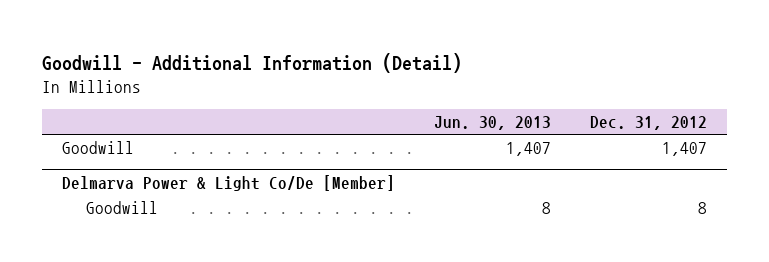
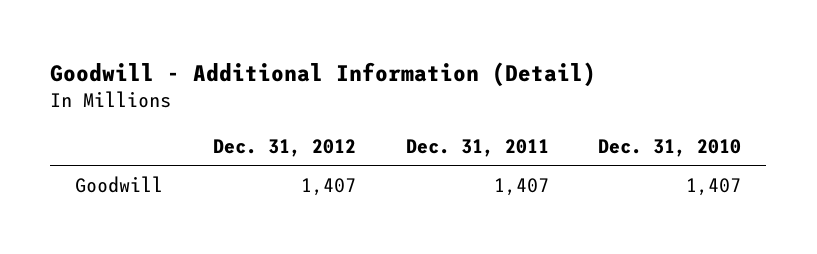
[433,116,551,131] Jun. 30, 2013 -> none
none -> [405,139,549,158] Dec. 31, 2011
none -> [598,139,742,158] Dec. 31, 2010
[61,175,395,192] Delmarva Power & Light Co/De [Member] -> none
[85,201,158,215] Goodwill -> none

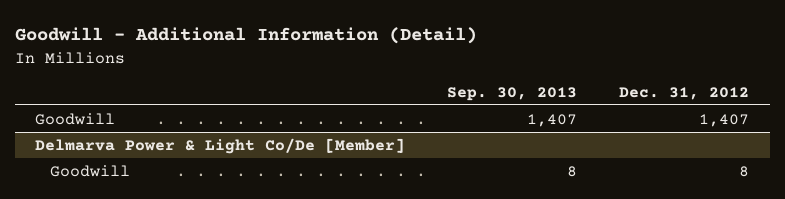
[405,139,549,158] Dec. 31, 2011 -> none
[598,139,742,158] Dec. 31, 2010 -> none
none -> [447,86,578,101] Sep. 30, 2013
none -> [35,137,406,154] Delmarva Power & Light Co/De [Member]
none -> [49,164,130,177] Goodwill

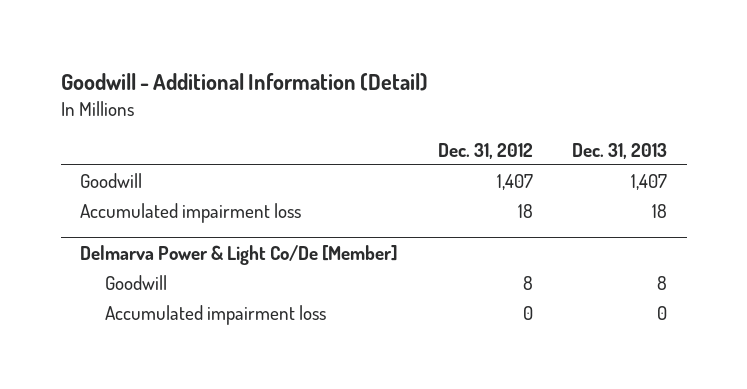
[447,86,578,101] Sep. 30, 2013 -> none
none -> [571,142,667,159] Dec. 31, 2013
none -> [80,202,302,223] Accumulated impairment loss
none -> [104,304,326,325] Accumulated impairment loss

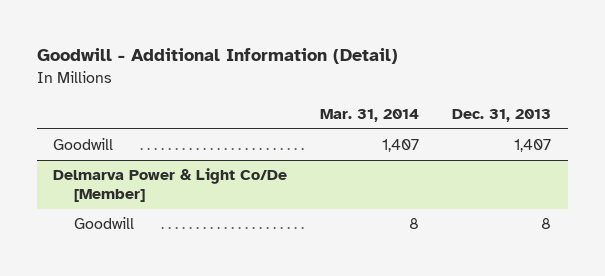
[437,142,533,159] Dec. 31, 2012 -> none
none -> [320,108,420,122] Mar. 31, 2014
[80,202,302,223] Accumulated impairment loss -> none
[104,304,326,325] Accumulated impairment loss -> none

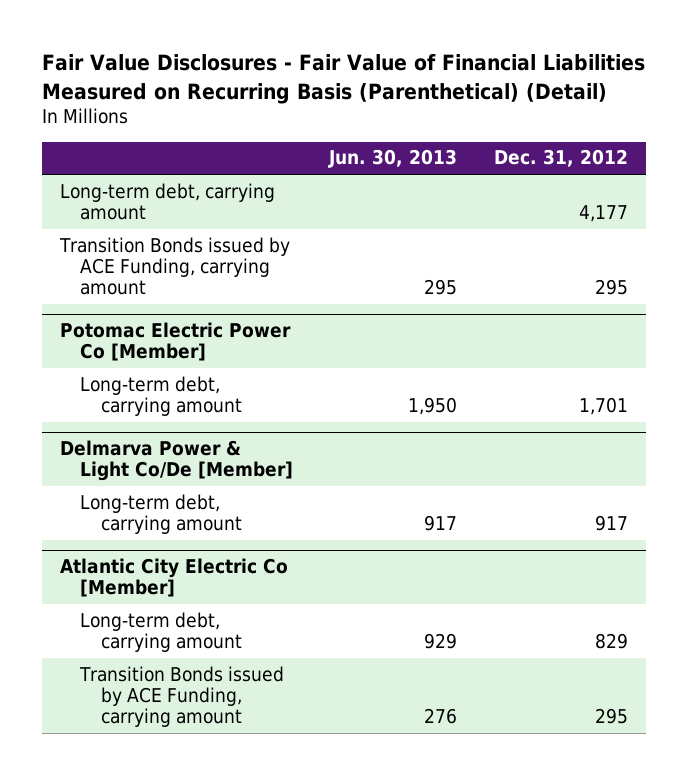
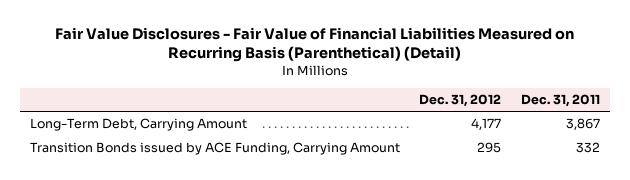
[328,149,458,169] Jun. 30, 2013 -> none
none -> [521,93,601,107] Dec. 31, 2011
[59,322,291,362] Potomac Electric Power Co [Member] -> none
[80,375,242,416] Long-term debt, carrying amount -> none
[59,440,294,482] Delmarva Power & Light Co/De [Member] -> none
[80,493,242,534] Long-term debt, carrying amount -> none
[59,558,288,598] Atlantic City Electric Co [Member] -> none
[80,611,242,652] Long-term debt, carrying amount -> none
[79,665,285,728] Transition Bonds issued by ACE Funding, carrying amount -> none
[59,182,275,220] Long-term debt, carrying amount -> [29,118,247,132] Long-Term Debt, Carrying Amount
[58,236,290,296] Transition Bonds issued by ACE Funding, carrying amount -> [29,142,400,156] Transition Bonds issued by ACE Funding, Carrying Amount

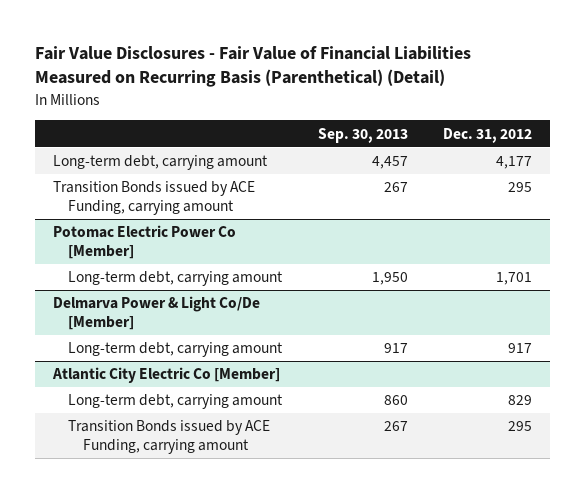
[521,93,601,107] Dec. 31, 2011 -> none
none -> [317,127,408,143] Sep. 30, 2013
[29,118,247,132] Long-Term Debt, Carrying Amount -> [52,155,268,171] Long-term debt, carrying amount
[29,142,400,156] Transition Bonds issued by ACE Funding, Carrying Amount -> [52,181,255,215] Transition Bonds issued by ACE Funding, carrying amount
none -> [52,225,236,259] Potomac Electric Power Co [Member]
none -> [67,271,283,287] Long-term debt, carrying amount
none -> [52,296,260,330] Delmarva Power & Light Co/De [Member]
none -> [67,342,283,358] Long-term debt, carrying amount
none -> [51,367,280,384] Atlantic City Electric Co [Member]
none -> [67,394,283,410] Long-term debt, carrying amount
none -> [67,420,270,454] Transition Bonds issued by ACE Funding, carrying amount

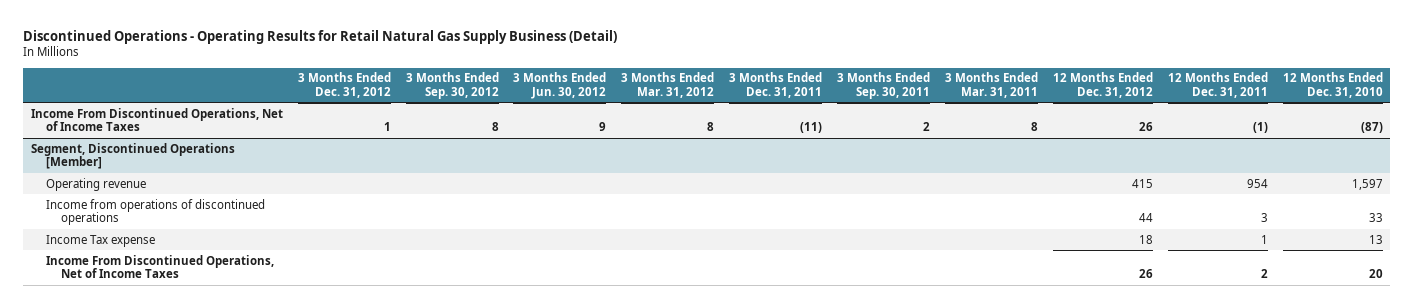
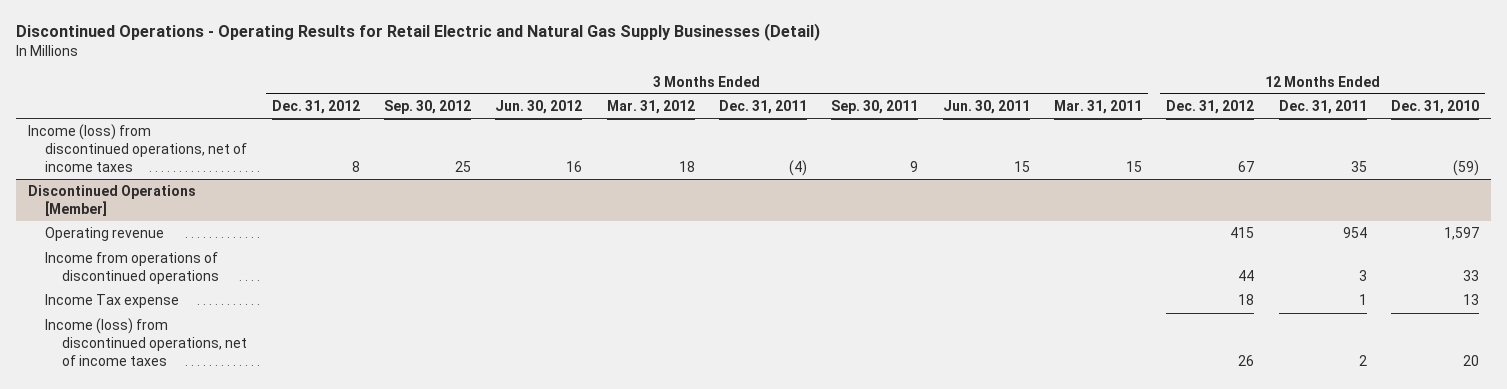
[23,29,618,44] Discontinued Operations - Operating Results for Retail Natural Gas Supply Business (Detail) -> [15,23,820,42] Discontinued Operations - Operating Results for Retail Electric and Natural Gas Supply Businesses (Detail)
none -> [942,100,1030,115] Jun. 30, 2011
[30,107,283,132] Income From Discontinued Operations, Net of Income Taxes -> [27,124,248,172] Income (loss) from discontinued operations, net of income taxes
[383,122,391,132] 1 -> [351,160,360,172] 8
[491,122,499,132] 8 -> [454,160,471,172] 25
[599,122,607,132] 9 -> [566,160,583,172] 16
[707,122,715,132] 8 -> [678,160,695,172] 18
[800,122,823,134] (11) -> [788,159,807,176] (4)
[923,122,931,132] 2 -> [910,160,919,172] 9
[1031,122,1039,132] 8 -> [1125,160,1142,172] 15
[1139,122,1154,132] 26 -> [1238,160,1255,172] 67
[1253,122,1269,134] (1) -> [1350,160,1367,172] 35
[1361,122,1384,134] (87) -> [1452,159,1479,176] (59)
[30,142,235,170] Segment, Discontinued Operations [Member] -> [27,185,196,216] Discontinued Operations [Member]
[45,254,274,279] Income From Discontinued Operations, Net of Income Taxes -> [45,318,248,366] Income (loss) from discontinued operations, net of income taxes

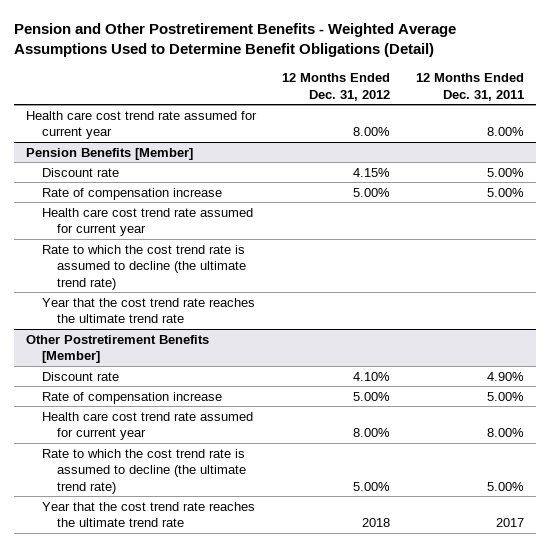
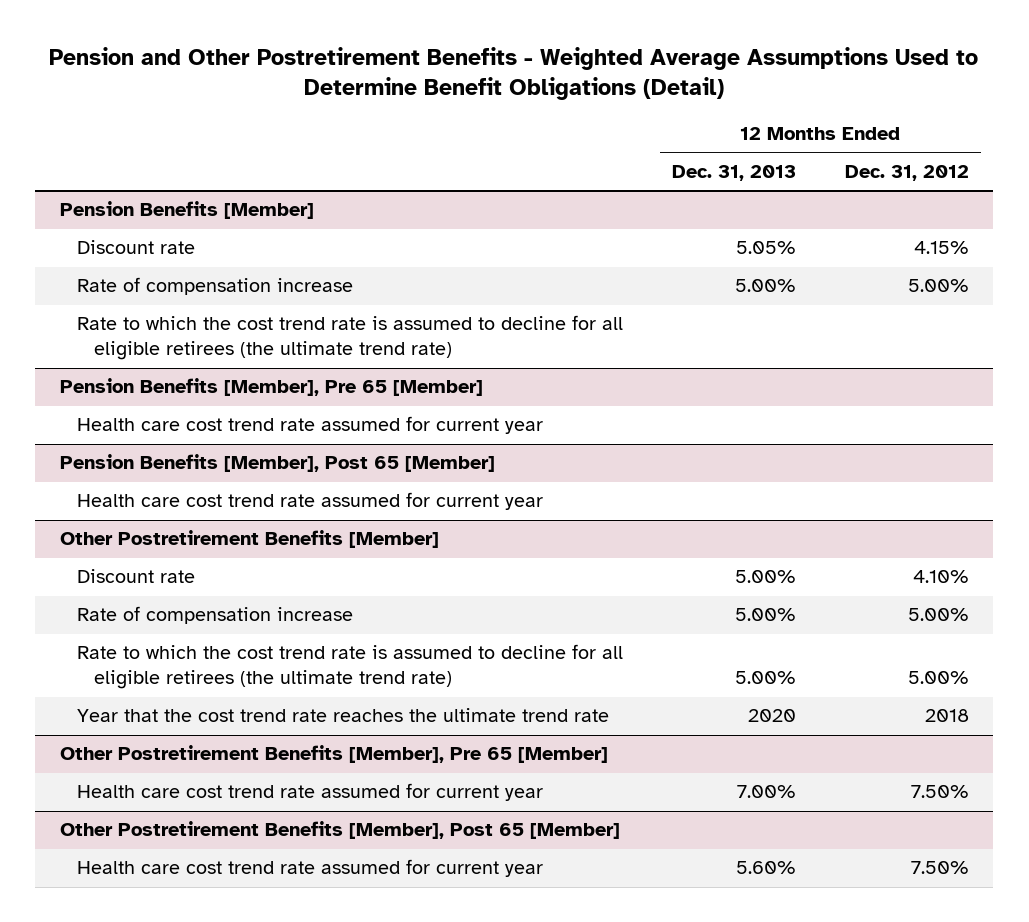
[415,72,524,101] 12 Months Ended Dec. 31, 2011 -> none
none -> [671,164,796,181] Dec. 31, 2013
[26,110,258,140] Health care cost trend rate assumed for current year -> none
none -> [76,315,623,361] Rate to which the cost trend rate is assumed to decline for all eligible retirees (the ultimate trend rate)
none -> [59,378,483,397] Pension Benefits [Member], Pre 65 [Member]
[41,244,247,290] Rate to which the cost trend rate is assumed to decline (the ultimate trend rate) -> none
[41,297,255,324] Year that the cost trend rate reaches the ultimate trend rate -> none
none -> [59,454,495,473] Pension Benefits [Member], Post 65 [Member]
none -> [76,492,543,511] Health care cost trend rate assumed for current year
[41,411,253,441] Health care cost trend rate assumed for current year -> none
[41,448,247,494] Rate to which the cost trend rate is assumed to decline (the ultimate trend rate) -> [76,644,623,690] Rate to which the cost trend rate is assumed to decline for all eligible retirees (the ultimate trend rate)
none -> [59,745,608,764] Other Postretirement Benefits [Member], Pre 65 [Member]
none -> [76,783,543,802] Health care cost trend rate assumed for current year
none -> [59,821,620,840] Other Postretirement Benefits [Member], Post 65 [Member]
none -> [76,859,543,878] Health care cost trend rate assumed for current year

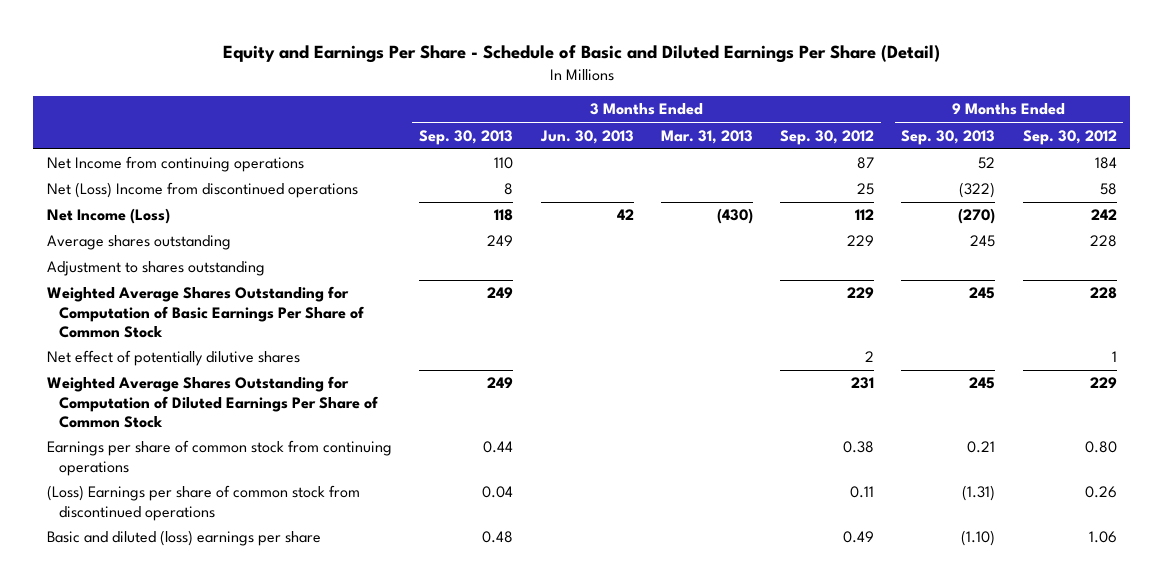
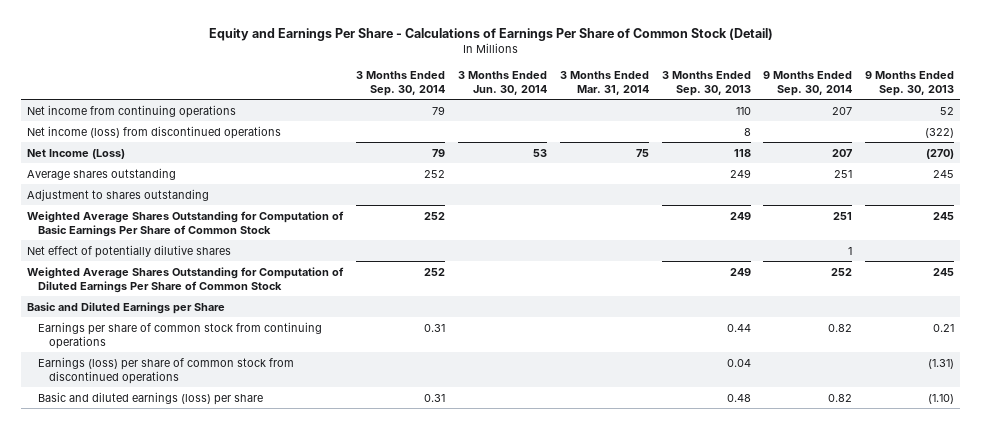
[222,45,940,64] Equity and Earnings Per Share - Schedule of Basic and Diluted Earnings Per Share (Detail) -> [208,28,773,42] Equity and Earnings Per Share - Calculations of Earnings Per Share of Common Stock (Detail)
[539,129,634,144] Jun. 30, 2013 -> none
[660,129,753,144] Mar. 31, 2013 -> none
[780,129,875,145] Sep. 30, 2012 -> none
[1022,129,1117,145] Sep. 30, 2012 -> none
none -> [356,70,446,96] 3 Months Ended Sep. 30, 2014
none -> [457,70,547,95] 3 Months Ended Jun. 30, 2014
none -> [559,70,649,95] 3 Months Ended Mar. 31, 2014
none -> [763,70,853,96] 9 Months Ended Sep. 30, 2014
[46,156,304,173] Net Income from continuing operations -> [27,104,237,118] Net income from continuing operations
[46,182,358,199] Net (Loss) Income from discontinued operations -> [27,125,282,139] Net income (loss) from discontinued operations
none -> [27,301,226,314] Basic and Diluted Earnings per Share
[46,485,360,521] (Loss) Earnings per share of common stock from discontinued operations -> [38,356,295,384] Earnings (loss) per share of common stock from discontinued operations
[46,530,321,547] Basic and diluted (loss) earnings per share -> [38,391,264,405] Basic and diluted earnings (loss) per share

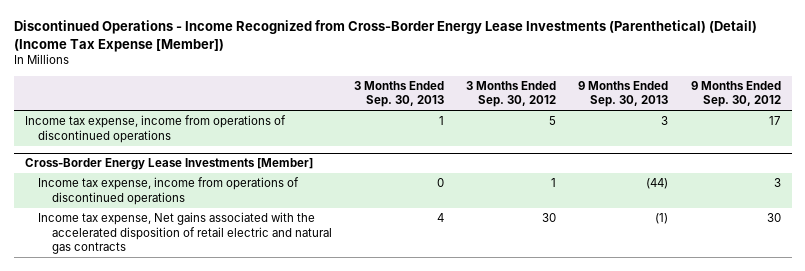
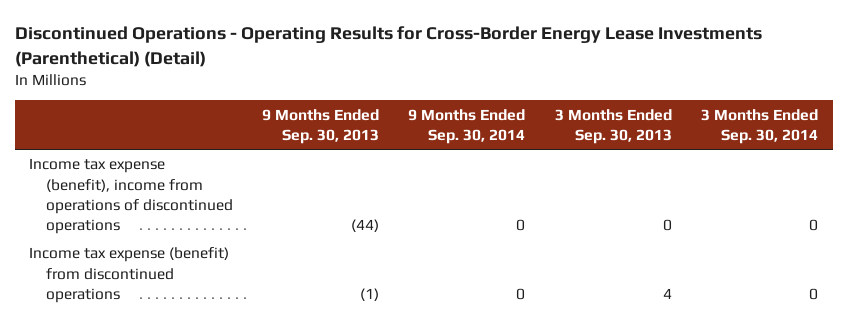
[13,20,757,53] Discontinued Operations - Income Recognized from Cross-Border Energy Lease Investments (Parenthetical) (Detail) (Income Tax Expense [Member]) -> [14,26,762,67] Discontinued Operations - Operating Results for Cross-Border Energy Lease Investments (Parenthetical) (Detail)
[466,81,557,108] 3 Months Ended Sep. 30, 2012 -> none
[690,81,781,108] 9 Months Ended Sep. 30, 2012 -> none
none -> [408,108,526,145] 9 Months Ended Sep. 30, 2014
none -> [701,108,819,145] 3 Months Ended Sep. 30, 2014
[24,158,313,171] Cross-Border Energy Lease Investments [Member] -> none
[38,177,300,205] Income tax expense, income from operations of discontinued operations -> none
[24,115,286,143] Income tax expense, income from operations of discontinued operations -> [29,158,233,235] Income tax expense (benefit), income from operations of discontinued operations
[439,116,445,126] 1 -> [662,219,672,232] 0
[661,116,669,126] 3 -> [351,219,380,233] (44)
[38,212,332,254] Income tax expense, Net gains associated with the accelerated disposition of retail electric and natural gas contracts -> [29,247,230,303] Income tax expense (benefit) from discontinued operations

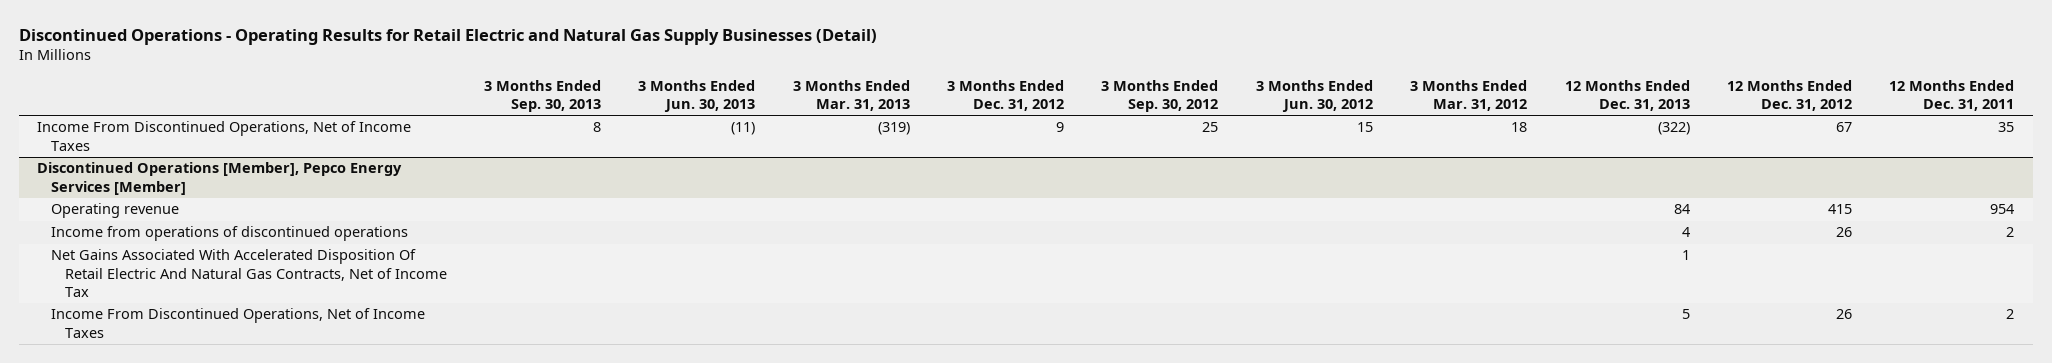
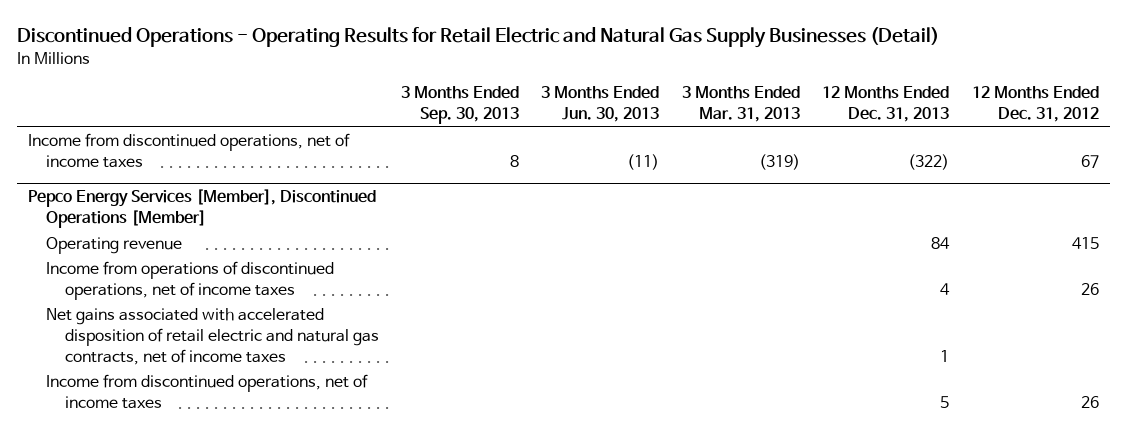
[947,79,1065,112] 3 Months Ended Dec. 31, 2012 -> none
[1101,79,1219,113] 3 Months Ended Sep. 30, 2012 -> none
[1255,79,1373,113] 3 Months Ended Jun. 30, 2012 -> none
[1410,79,1528,112] 3 Months Ended Mar. 31, 2012 -> none
[1889,79,2015,112] 12 Months Ended Dec. 31, 2011 -> none
[37,121,412,151] Income From Discontinued Operations, Net of Income Taxes -> [27,132,350,168] Income from discontinued operations, net of income taxes
[37,162,403,195] Discontinued Operations [Member], Pepco Energy Services [Member] -> [27,189,376,229] Pepco Energy Services [Member], Discontinued Operations [Member]
[50,226,408,242] Income from operations of discontinued operations -> [46,260,335,300] Income from operations of discontinued operations, net of income taxes
[50,249,447,298] Net Gains Associated With Accelerated Disposition Of Retail Electric And Natural Gas Contracts, Net of Income Tax -> [46,307,379,365] Net gains associated with accelerated disposition of retail electric and natural gas contracts, net of income taxes
[50,308,425,338] Income From Discontinued Operations, Net of Income Taxes -> [46,373,369,409] Income from discontinued operations, net of income taxes

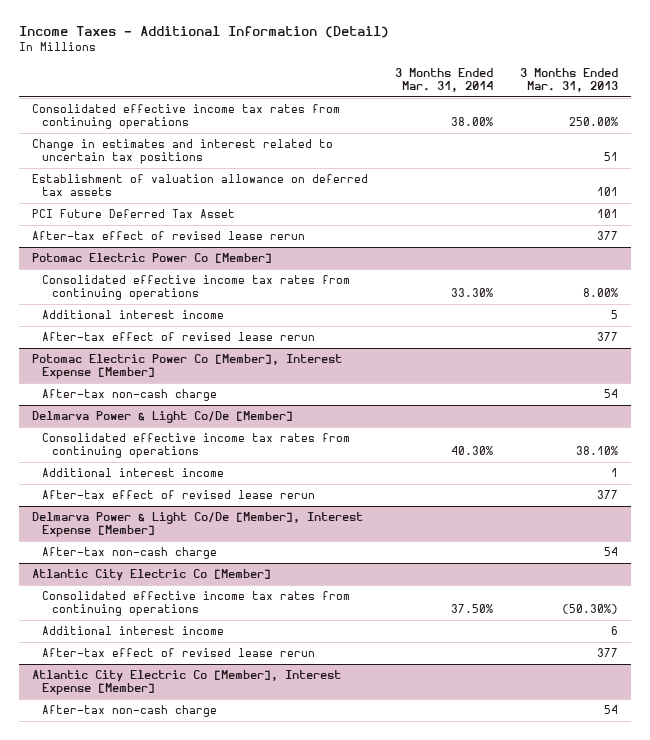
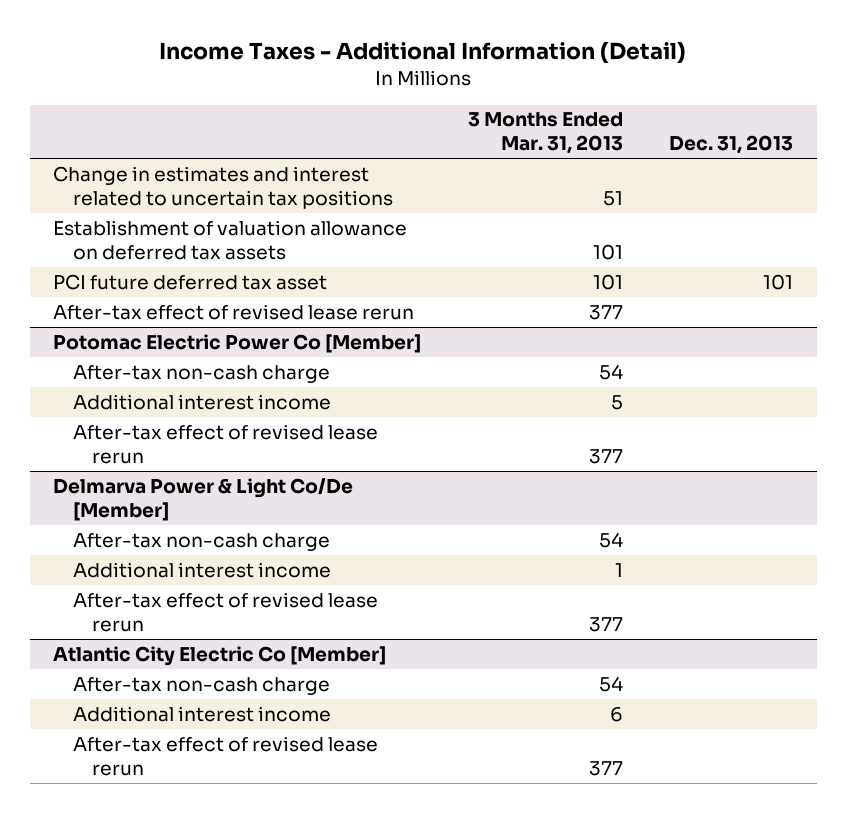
[395,67,494,93] 3 Months Ended Mar. 31, 2014 -> none
none -> [669,135,794,155] Dec. 31, 2013
[32,104,341,130] Consolidated effective income tax rates from continuing operations -> none
[32,209,236,219] PCI Future Deferred Tax Asset -> [53,273,328,290] PCI future deferred tax asset
[42,275,351,301] Consolidated effective income tax rates from continuing operations -> none
none -> [72,364,330,383] After-tax non-cash charge
[32,354,343,380] Potomac Electric Power Co [Member], Interest Expense [Member] -> none
[42,389,218,402] After-tax non-cash charge -> none
[42,433,351,459] Consolidated effective income tax rates from continuing operations -> none
none -> [72,532,330,551] After-tax non-cash charge
[32,512,364,538] Delmarva Power & Light Co/De [Member], Interest Expense [Member] -> none
[42,547,218,560] After-tax non-cash charge -> none
[42,591,351,617] Consolidated effective income tax rates from continuing operations -> none
none -> [72,676,330,695] After-tax non-cash charge
[32,670,342,696] Atlantic City Electric Co [Member], Interest Expense [Member] -> none
[42,705,218,718] After-tax non-cash charge -> none

